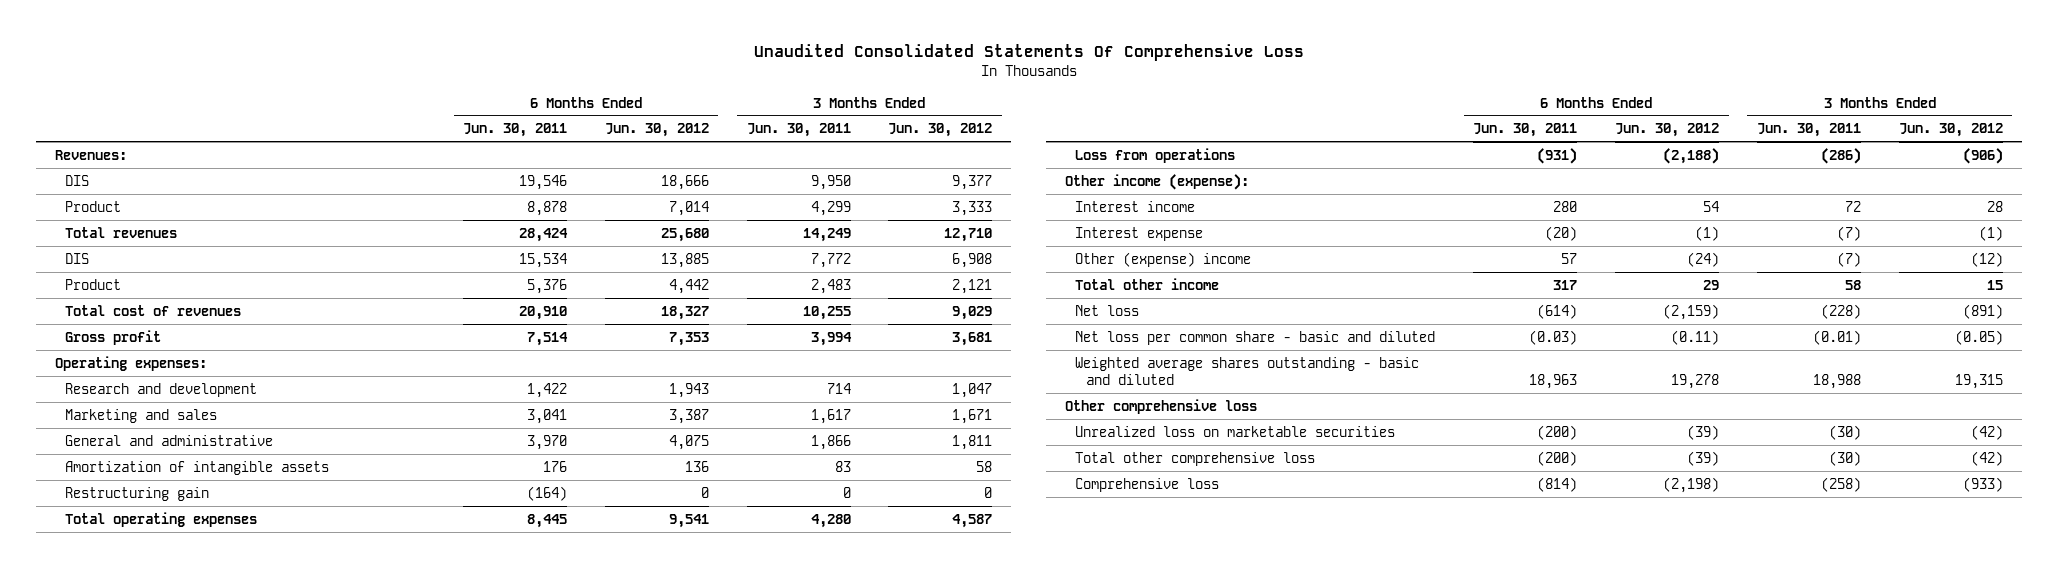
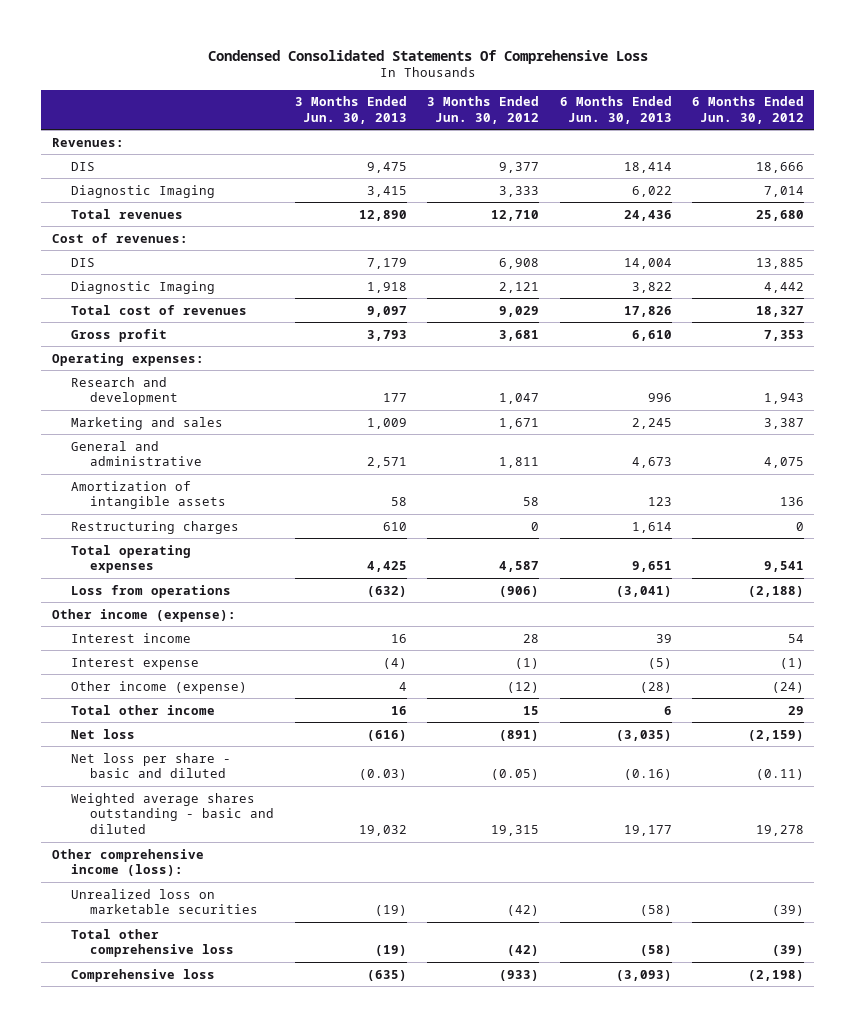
[753,44,1304,62] Unaudited Consolidated Statements Of Comprehensive Loss -> [207,49,648,64] Condensed Consolidated Statements Of Comprehensive Loss
[462,123,567,138] Jun. 30, 2011 -> none
[746,123,851,138] Jun. 30, 2011 -> none
none -> [294,96,407,124] 3 Months Ended Jun. 30, 2013
none -> [559,96,672,124] 6 Months Ended Jun. 30, 2013
[65,200,122,212] Product -> [70,184,215,198] Diagnostic Imaging
none -> [51,232,188,243] Cost of revenues:
[65,278,122,290] Product -> [70,280,215,294] Diagnostic Imaging
[65,486,210,501] Restructuring gain -> [70,520,239,534] Restructuring charges
[1075,251,1252,267] Other (expense) income -> [70,680,247,694] Other income (expense)
[1075,330,1436,345] Net loss per common share - basic and diluted -> [70,752,231,779] Net loss per share - basic and diluted
[1064,398,1257,414] Other comprehensive loss -> [51,848,204,877] Other comprehensive income (loss):

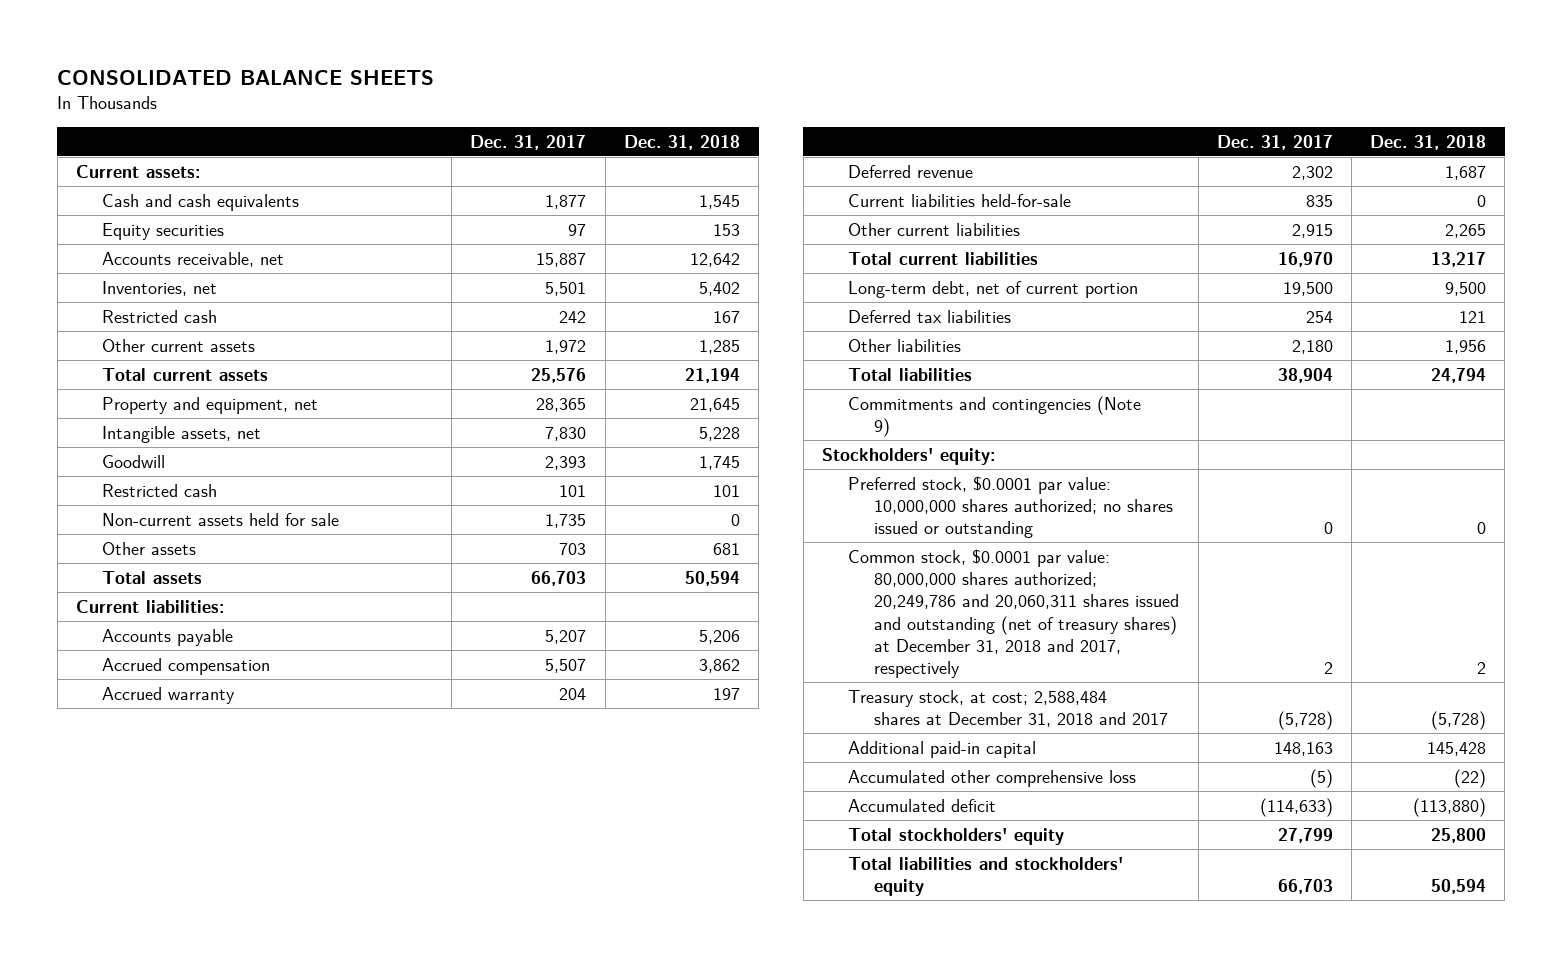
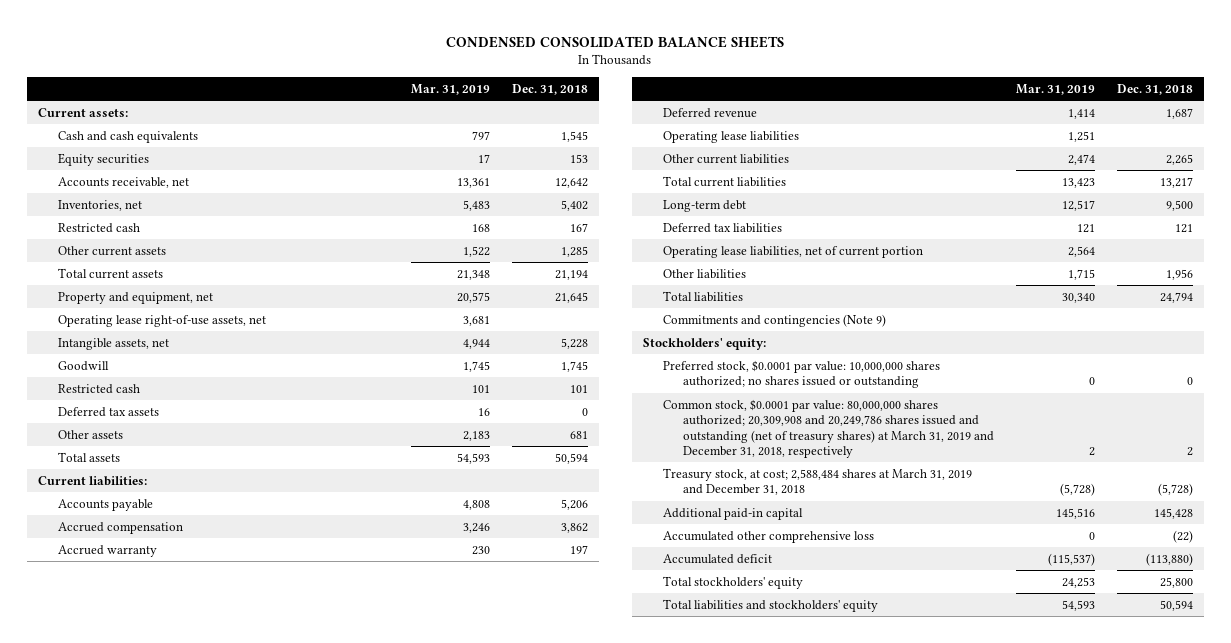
[57,70,435,86] CONSOLIDATED BALANCE SHEETS -> [446,35,785,48] CONDENSED CONSOLIDATED BALANCE SHEETS
[470,134,587,150] Dec. 31, 2017 -> none
none -> [411,83,491,95] Mar. 31, 2019
none -> [57,314,266,327] Operating lease right-of-use assets, net
[101,512,339,526] Non-current assets held for sale -> none
none -> [57,406,159,417] Deferred tax assets
[848,193,1072,207] Current liabilities held-for-sale -> none
none -> [662,130,799,143] Operating lease liabilities
[848,280,1139,298] Long-term debt, net of current portion -> [662,199,746,212] Long-term debt
none -> [662,245,923,258] Operating lease liabilities, net of current portion
[848,548,1180,679] Common stock, $0.0001 par value: 80,000,000 shares authorized; 20,249,786 and 20,060,311 shares issued and outstanding (net of treasury shares) at December 31, 2018 and 2017, respectively -> [662,398,994,459] Common stock, $0.0001 par value: 80,000,000 shares authorized; 20,309,908 and 20,249,786 shares issued and outstanding (net of treasury shares) at March 31, 2019 and December 31, 2018, respectively
[848,689,1169,727] Treasury stock, at cost; 2,588,484 shares at December 31, 2018 and 2017 -> [662,467,972,496] Treasury stock, at cost; 2,588,484 shares at March 31, 2019 and December 31, 2018

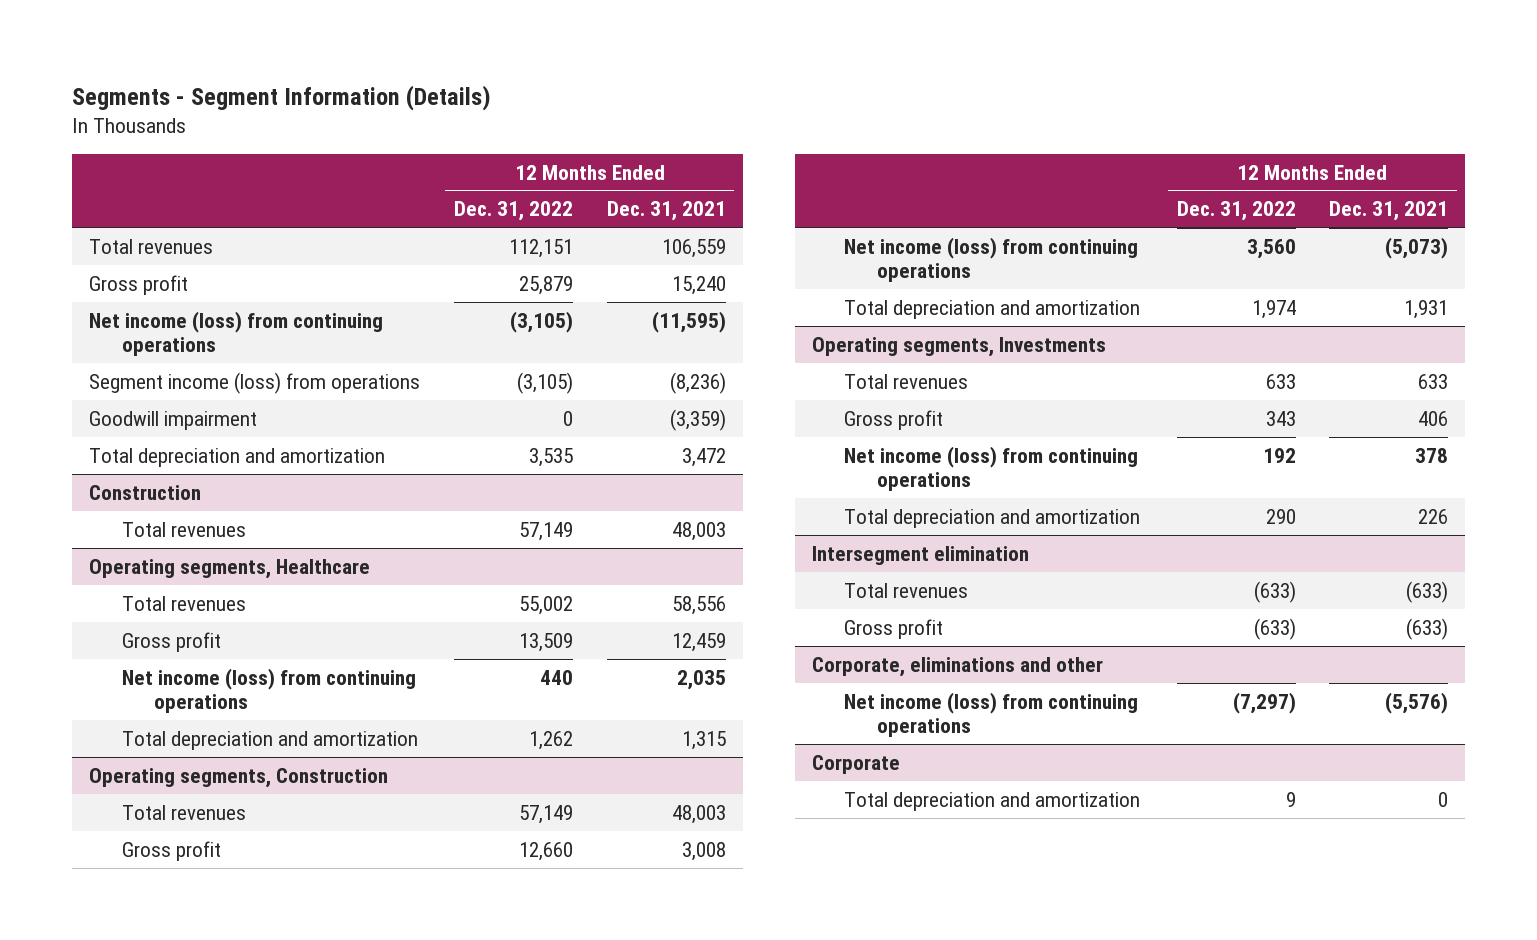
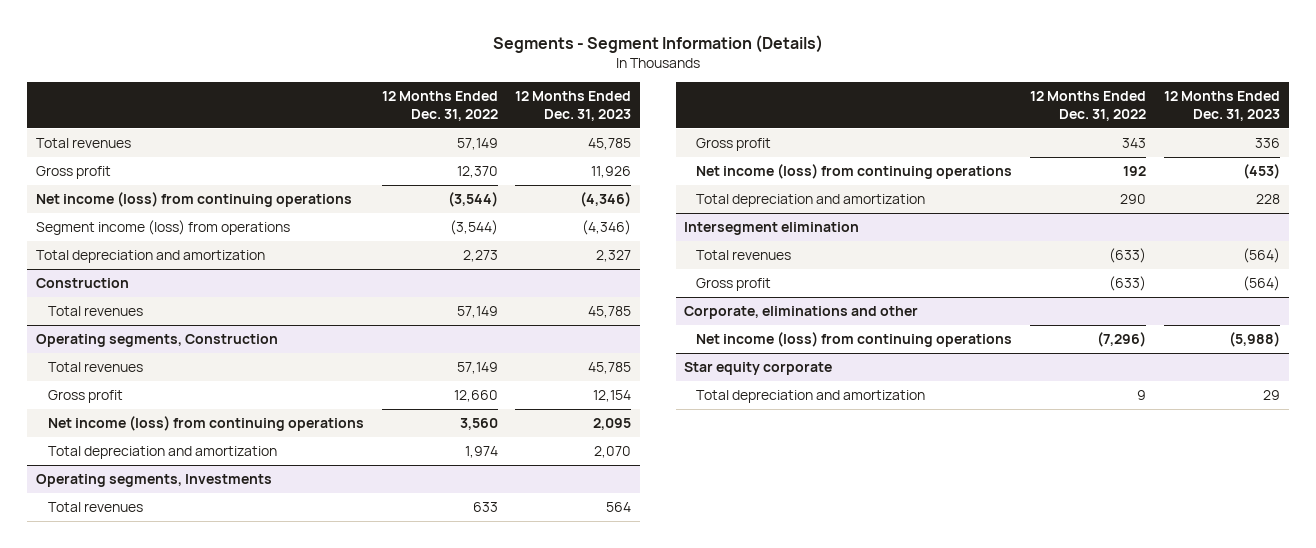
[606,201,726,222] Dec. 31, 2021 -> none
none -> [515,91,632,121] 12 Months Ended Dec. 31, 2023
[89,410,258,430] Goodwill impairment -> none
[508,238,573,258] 112,151 -> [456,138,498,151] 57,149
[518,275,573,295] 25,879 -> [456,166,498,179] 12,370
[509,310,573,333] (3,105) -> [447,192,498,208] (3,544)
[516,371,573,394] (3,105) -> [449,220,498,236] (3,544)
[528,447,573,467] 3,535 -> [462,250,498,263] 2,273
[89,558,371,579] Operating segments, Healthcare -> none
[121,595,246,611] Total revenues -> none
[121,631,221,652] Gross profit -> none
[121,667,416,714] Net income (loss) from continuing operations -> none
[121,730,418,750] Total depreciation and amortization -> none
[1232,691,1296,714] (7,297) -> [1097,332,1147,348] (7,296)
[811,754,900,774] Corporate -> [684,362,833,376] Star equity corporate

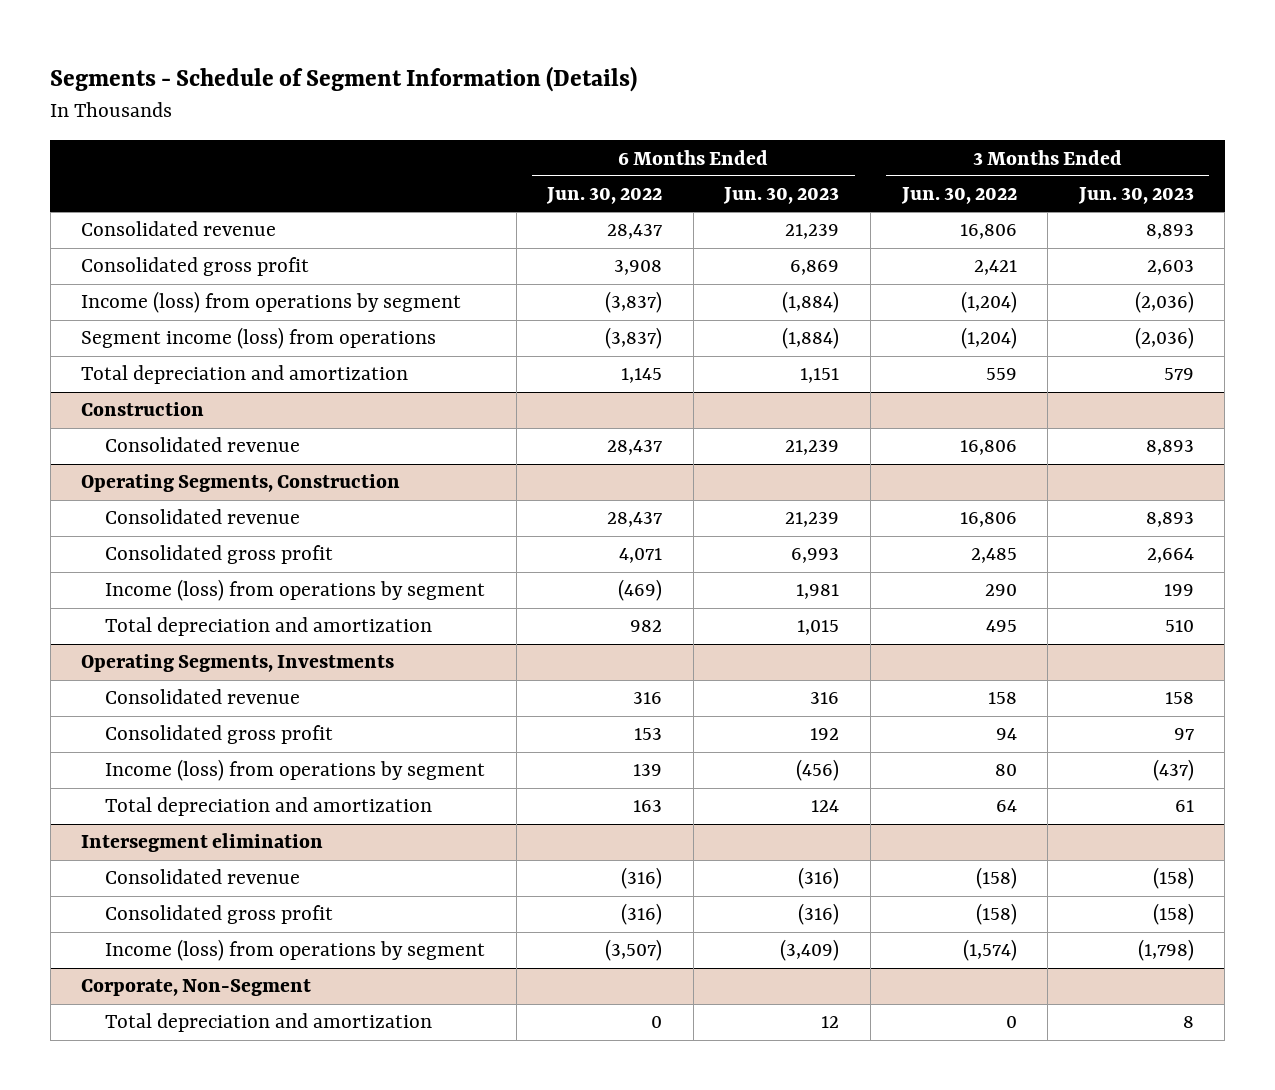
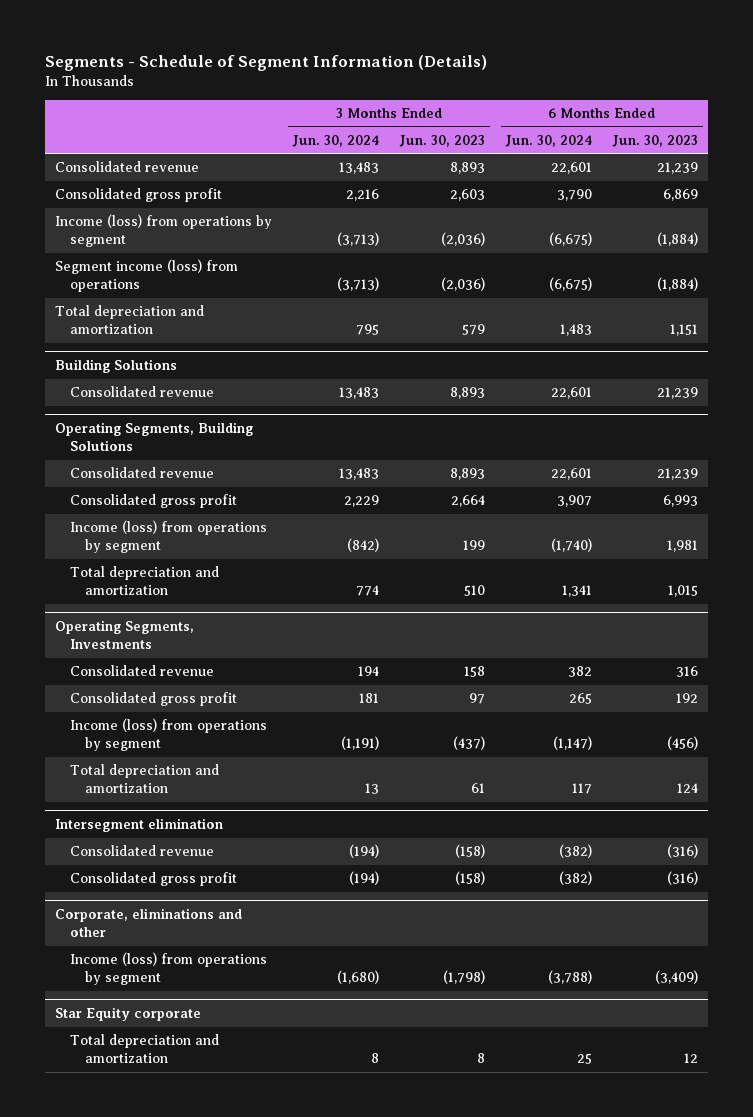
[546,187,663,205] Jun. 30, 2022 -> none
[900,187,1017,205] Jun. 30, 2022 -> none
none -> [292,135,380,148] Jun. 30, 2024
none -> [504,135,592,148] Jun. 30, 2024
[81,402,205,417] Construction -> none
none -> [55,359,178,374] Building Solutions
[81,474,401,493] Operating Segments, Construction -> none
none -> [55,422,254,452] Operating Segments, Building Solutions
none -> [55,908,243,938] Corporate, eliminations and other
[81,979,312,997] Corporate, Non-Segment -> [55,1007,202,1022] Star Equity corporate

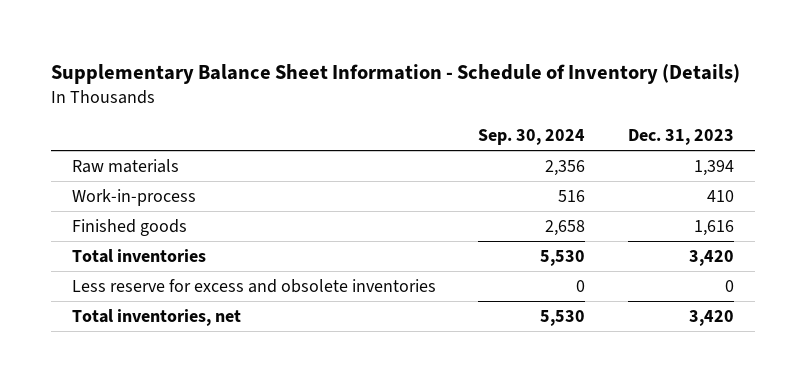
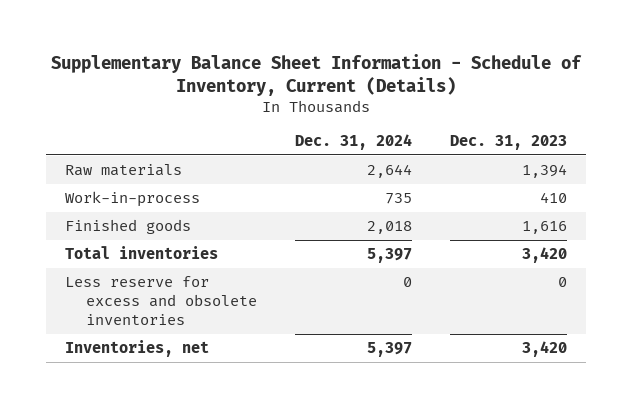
[50,63,740,84] Supplementary Balance Sheet Information - Schedule of Inventory (Details) -> [50,53,582,96] Supplementary Balance Sheet Information - Schedule of Inventory, Current (Details)
[478,129,586,146] Sep. 30, 2024 -> none
none -> [294,133,412,150] Dec. 31, 2024
[72,308,242,326] Total inventories, net -> [64,340,209,358] Inventories, net

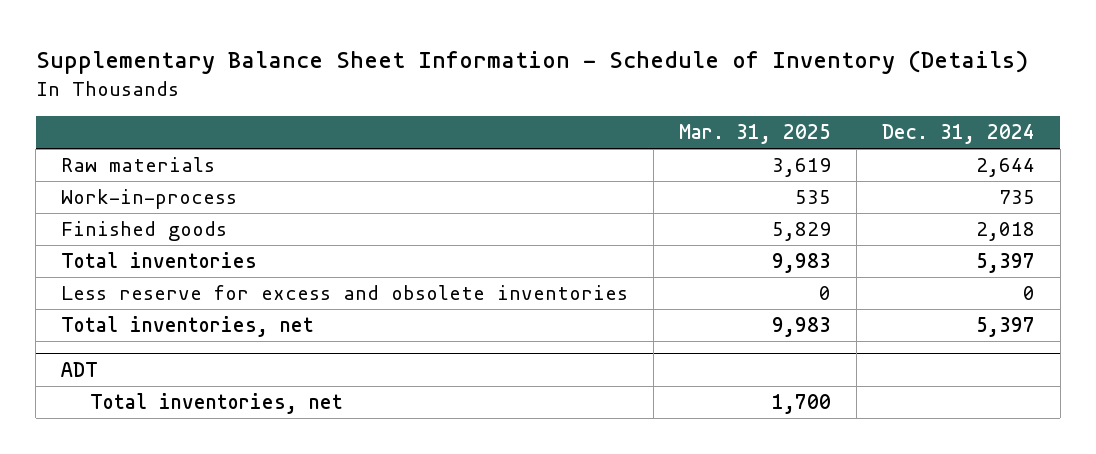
[50,53,582,96] Supplementary Balance Sheet Information - Schedule of Inventory, Current (Details) -> [35,49,1028,74] Supplementary Balance Sheet Information - Schedule of Inventory (Details)
[449,134,567,150] Dec. 31, 2023 -> none
none -> [679,124,832,145] Mar. 31, 2025
[64,340,209,358] Inventories, net -> [61,316,315,338] Total inventories, net
none -> [61,361,99,377] ADT
none -> [90,393,344,415] Total inventories, net

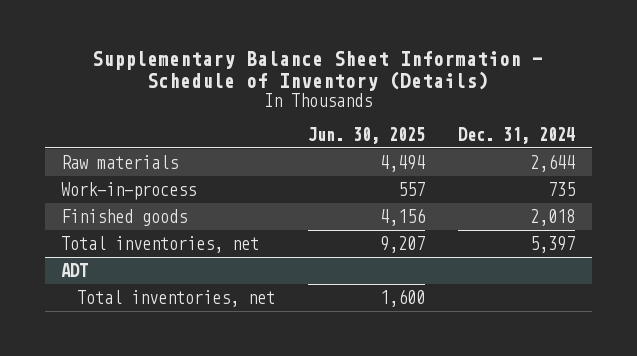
[679,124,832,145] Mar. 31, 2025 -> none
none -> [308,126,426,144] Jun. 30, 2025
[61,252,258,269] Total inventories -> none
[61,285,629,301] Less reserve for excess and obsolete inventories -> none

